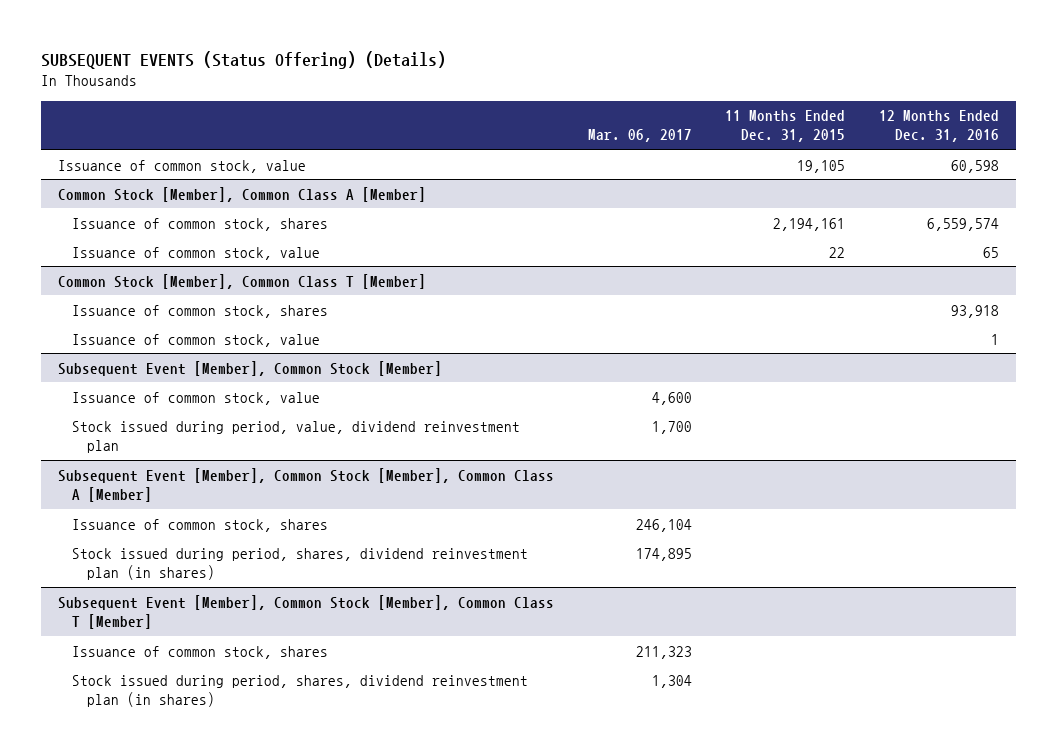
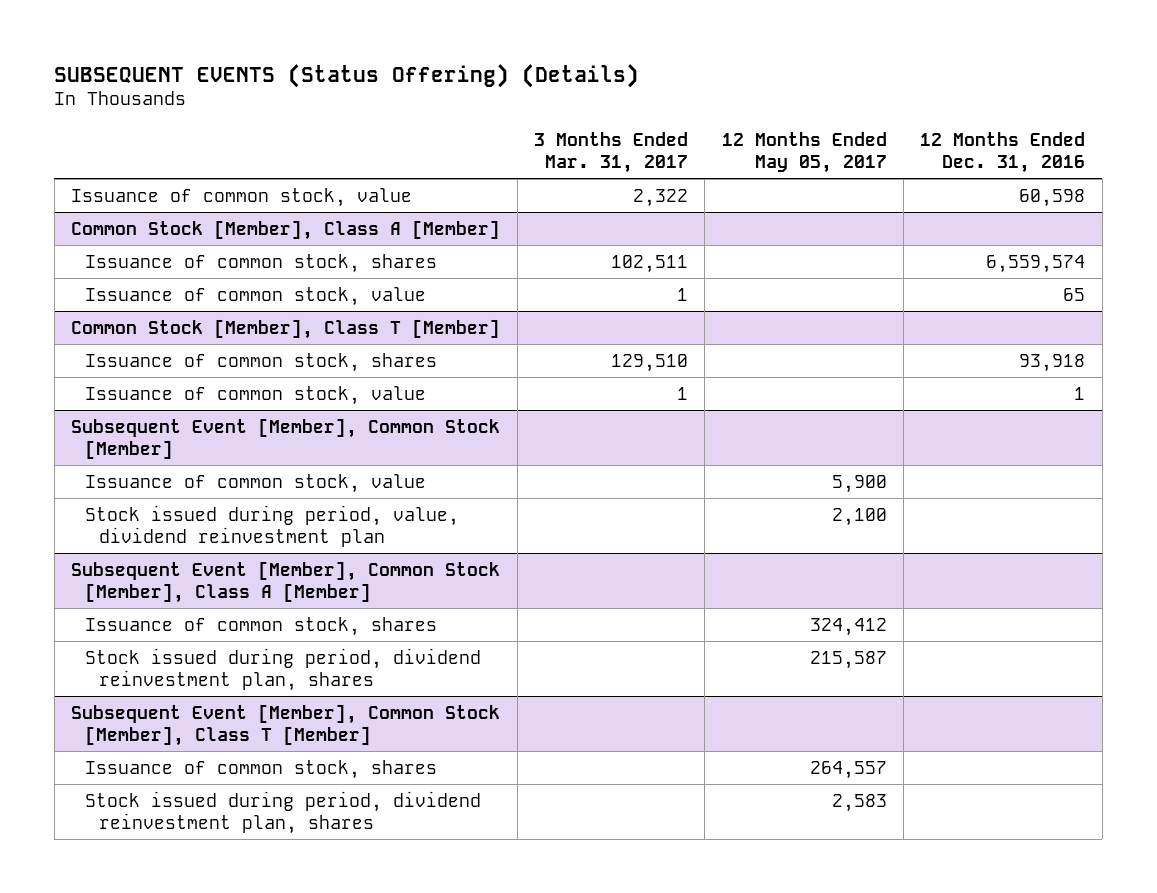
[587,129,692,143] Mar. 06, 2017 -> none
[725,110,846,143] 11 Months Ended Dec. 31, 2015 -> none
none -> [533,131,688,173] 3 Months Ended Mar. 31, 2017
none -> [721,131,887,173] 12 Months Ended May 05, 2017
[57,186,426,202] Common Stock [Member], Common Class A [Member] -> [71,219,501,240] Common Stock [Member], Class A [Member]
[57,273,426,289] Common Stock [Member], Common Class T [Member] -> [71,318,501,339] Common Stock [Member], Class T [Member]
[57,467,554,502] Subsequent Event [Member], Common Stock [Member], Common Class A [Member] -> [71,560,501,603] Subsequent Event [Member], Common Stock [Member], Class A [Member]
[72,547,529,580] Stock issued during period, shares, dividend reinvestment plan (in shares) -> [85,647,482,691] Stock issued during period, dividend reinvestment plan, shares
[57,594,554,629] Subsequent Event [Member], Common Stock [Member], Common Class T [Member] -> [71,703,501,746] Subsequent Event [Member], Common Stock [Member], Class T [Member]
[72,674,529,707] Stock issued during period, shares, dividend reinvestment plan (in shares) -> [85,790,482,834] Stock issued during period, dividend reinvestment plan, shares

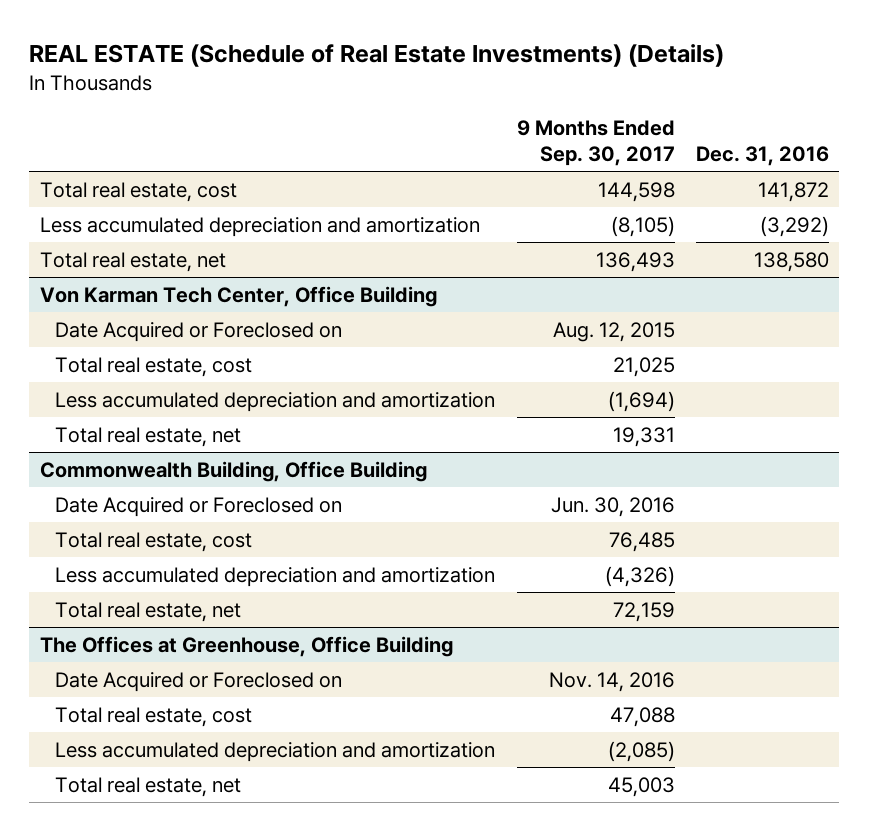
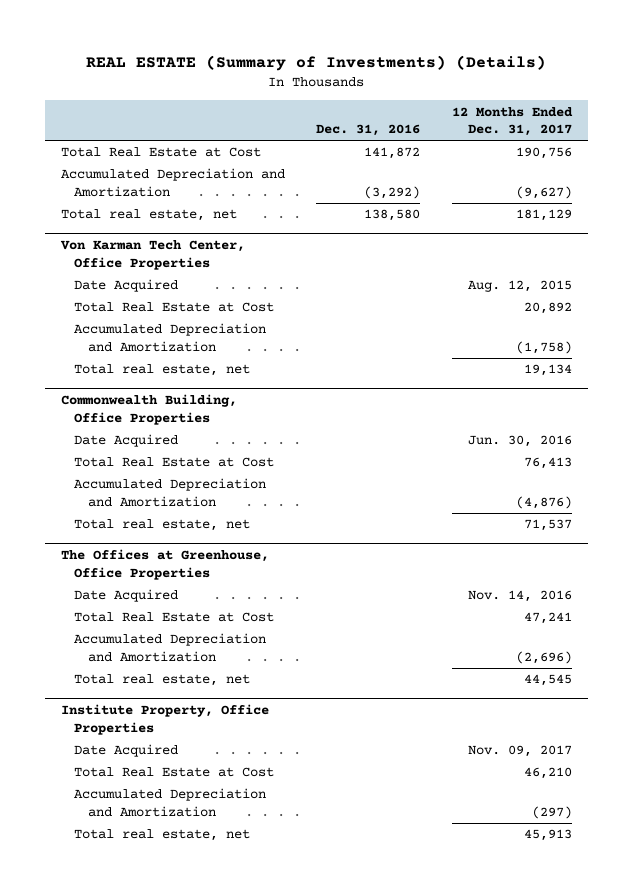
[29,43,725,67] REAL ESTATE (Schedule of Real Estate Investments) (Details) -> [86,55,547,72] REAL ESTATE (Summary of Investments) (Details)
[516,120,675,167] 9 Months Ended Sep. 30, 2017 -> none
none -> [452,106,574,137] 12 Months Ended Dec. 31, 2017
[40,182,238,203] Total real estate, cost -> [60,147,261,158] Total Real Estate at Cost
[40,217,481,238] Less accumulated depreciation and amortization -> [60,168,285,197] Accumulated Depreciation and Amortization
[40,286,438,308] Von Karman Tech Center, Office Building -> [59,240,245,270] Von Karman Tech Center, Office Properties
[55,322,343,343] Date Acquired or Foreclosed on -> [74,279,179,293] Date Acquired
[55,357,253,378] Total real estate, cost -> [74,302,275,313] Total Real Estate at Cost
[55,392,496,413] Less accumulated depreciation and amortization -> [74,323,267,352] Accumulated Depreciation and Amortization
[40,461,428,483] Commonwealth Building, Office Building -> [60,394,237,425] Commonwealth Building, Office Properties
[55,497,343,518] Date Acquired or Foreclosed on -> [74,434,179,448] Date Acquired
[55,532,253,553] Total real estate, cost -> [74,457,275,468] Total Real Estate at Cost
[55,567,496,588] Less accumulated depreciation and amortization -> [74,478,267,507] Accumulated Depreciation and Amortization
[40,636,454,658] The Offices at Greenhouse, Office Building -> [60,549,269,580] The Offices at Greenhouse, Office Properties
[55,672,343,693] Date Acquired or Foreclosed on -> [74,589,179,603] Date Acquired
[55,707,253,728] Total real estate, cost -> [74,612,275,623] Total Real Estate at Cost
[55,742,496,763] Less accumulated depreciation and amortization -> [74,633,267,662] Accumulated Depreciation and Amortization
none -> [60,704,269,735] Institute Property, Office Properties
none -> [74,744,179,758] Date Acquired
none -> [74,767,275,778] Total Real Estate at Cost
none -> [74,788,267,817] Accumulated Depreciation and Amortization
none -> [74,829,251,842] Total real estate, net

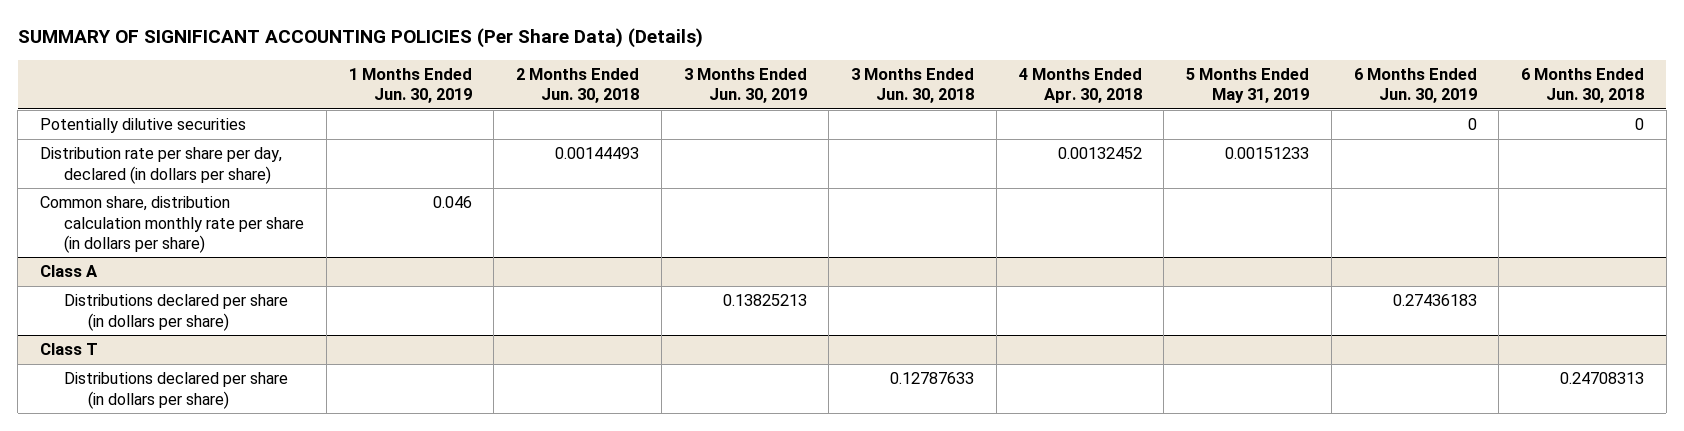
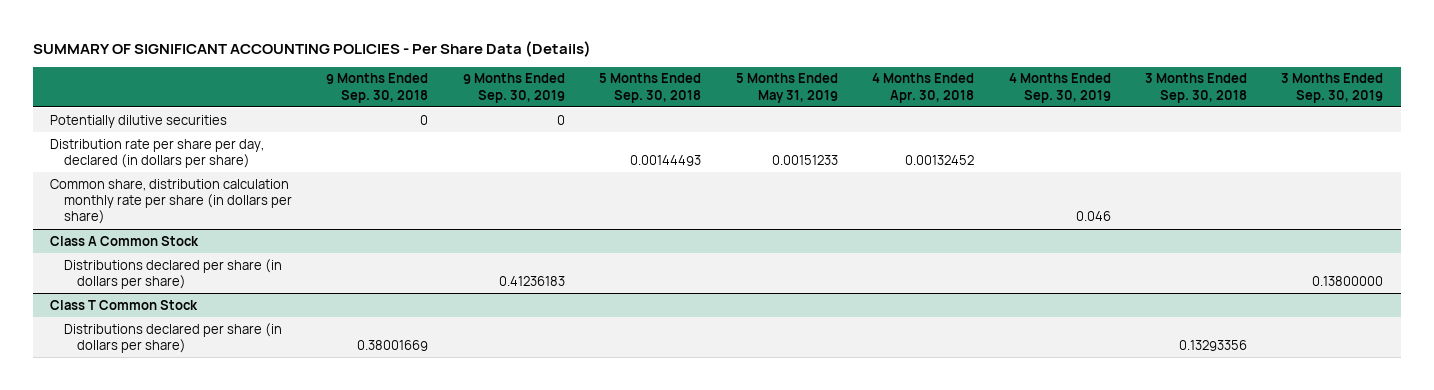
[17,28,703,49] SUMMARY OF SIGNIFICANT ACCOUNTING POLICIES (Per Share Data) (Details) -> [33,40,592,57] SUMMARY OF SIGNIFICANT ACCOUNTING POLICIES - Per Share Data (Details)
[348,68,472,104] 1 Months Ended Jun. 30, 2019 -> none
[516,68,640,104] 2 Months Ended Jun. 30, 2018 -> none
[683,68,807,104] 3 Months Ended Jun. 30, 2019 -> none
[851,68,975,104] 3 Months Ended Jun. 30, 2018 -> none
[1353,68,1477,104] 6 Months Ended Jun. 30, 2019 -> none
[1521,68,1645,104] 6 Months Ended Jun. 30, 2018 -> none
none -> [326,73,429,103] 9 Months Ended Sep. 30, 2018
none -> [462,73,565,103] 9 Months Ended Sep. 30, 2019
none -> [599,73,702,103] 5 Months Ended Sep. 30, 2018
none -> [1008,73,1111,103] 4 Months Ended Sep. 30, 2019
none -> [1144,73,1247,103] 3 Months Ended Sep. 30, 2018
none -> [1281,73,1384,103] 3 Months Ended Sep. 30, 2019
[40,265,99,278] Class A -> [50,235,200,246] Class A Common Stock
[40,343,99,356] Class T -> [50,299,199,310] Class T Common Stock

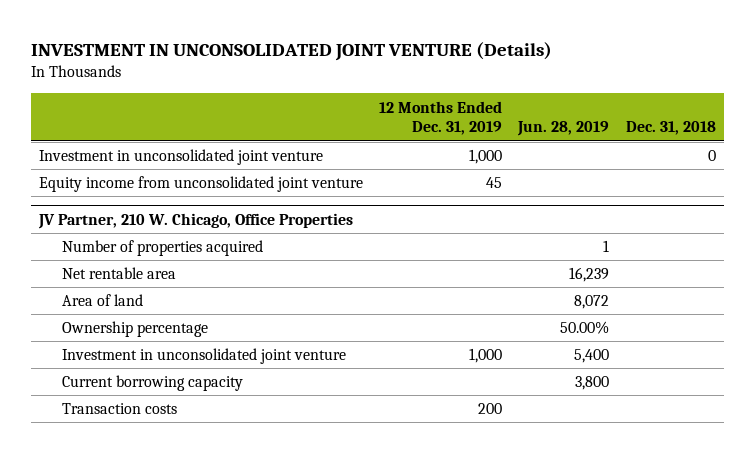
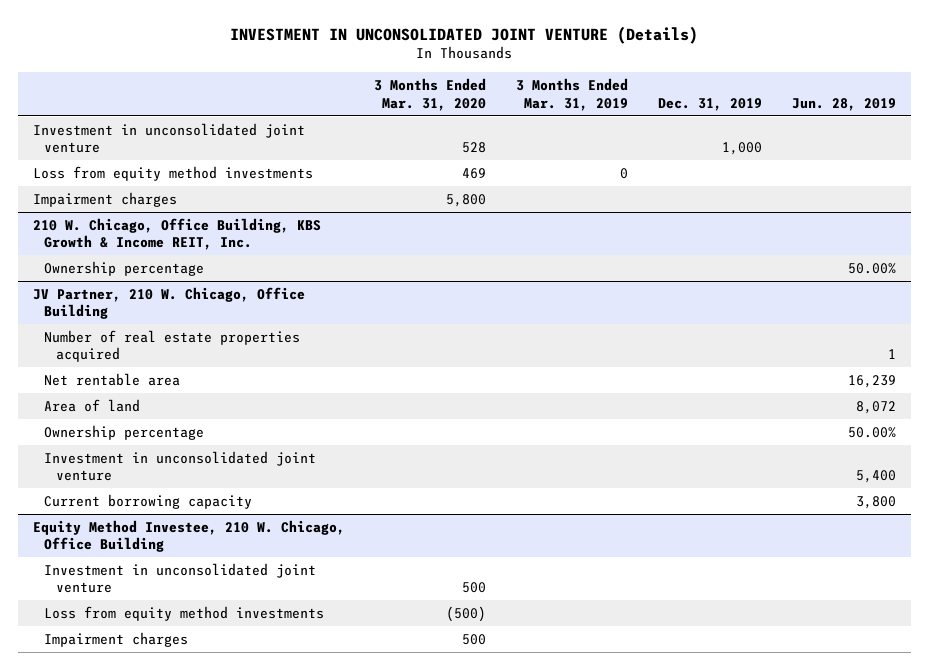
[379,100,503,136] 12 Months Ended Dec. 31, 2019 -> none
[625,121,716,136] Dec. 31, 2018 -> none
none -> [374,78,487,111] 3 Months Ended Mar. 31, 2020
none -> [516,78,629,111] 3 Months Ended Mar. 31, 2019
none -> [657,97,762,111] Dec. 31, 2019
[39,176,364,193] Equity income from unconsolidated joint venture -> [32,165,313,181] Loss from equity method investments
none -> [32,191,177,207] Impairment charges
none -> [32,217,321,251] 210 W. Chicago, Office Building, KBS Growth & Income REIT, Inc.
none -> [44,260,205,276] Ownership percentage
[38,213,354,230] JV Partner, 210 W. Chicago, Office Properties -> [32,286,305,320] JV Partner, 210 W. Chicago, Office Building
[62,240,264,257] Number of properties acquired -> [44,329,301,363] Number of real estate properties acquired
[62,403,178,415] Transaction costs -> none
none -> [32,519,345,553] Equity Method Investee, 210 W. Chicago, Office Building
none -> [44,562,317,594] Investment in unconsolidated joint venture
none -> [44,605,325,621] Loss from equity method investments
none -> [44,631,189,647] Impairment charges

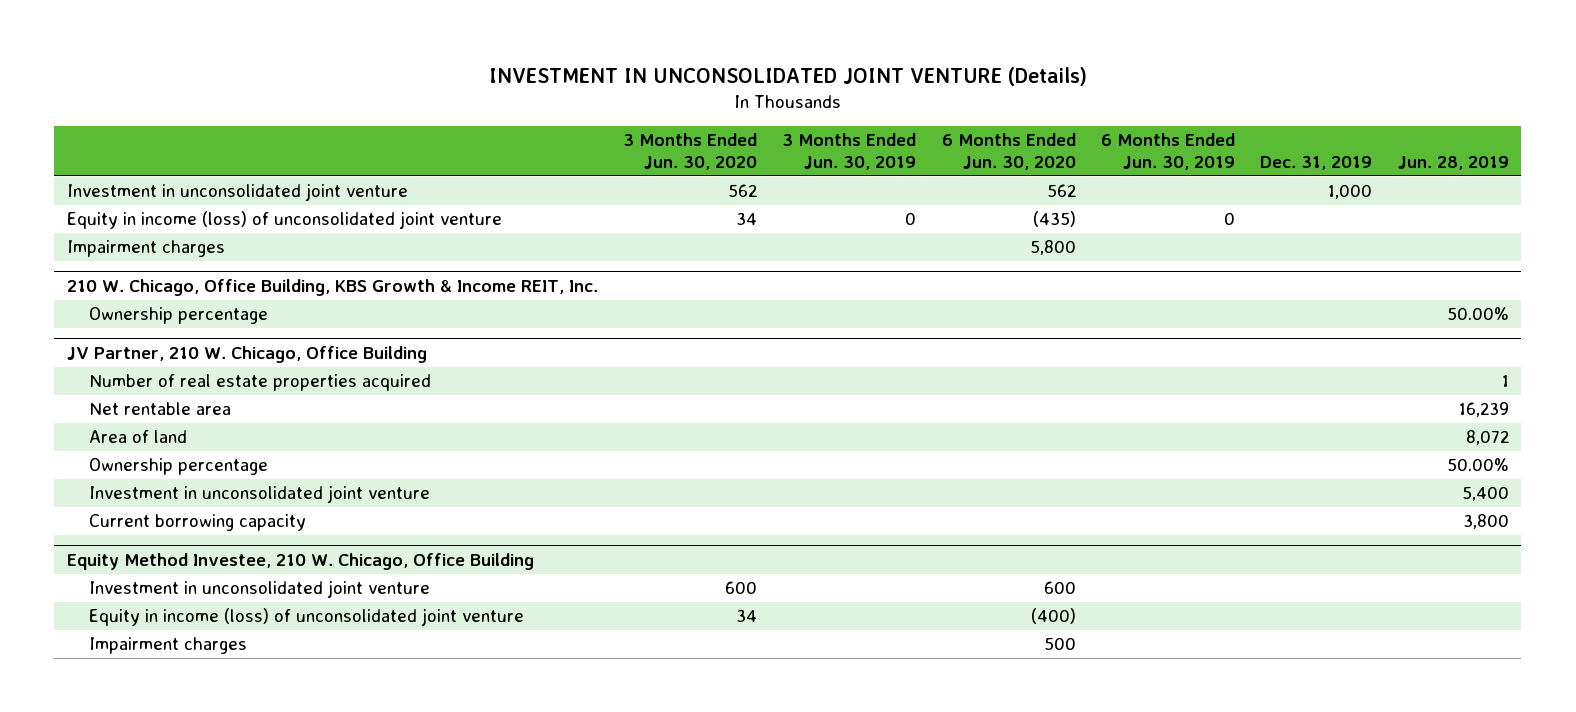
[374,78,487,111] 3 Months Ended Mar. 31, 2020 -> none
[516,78,629,111] 3 Months Ended Mar. 31, 2019 -> none
none -> [623,133,758,171] 3 Months Ended Jun. 30, 2020
none -> [782,133,917,171] 3 Months Ended Jun. 30, 2019
none -> [941,133,1076,171] 6 Months Ended Jun. 30, 2020
none -> [1101,133,1236,171] 6 Months Ended Jun. 30, 2019
[32,165,313,181] Loss from equity method investments -> [66,211,502,230] Equity in income (loss) of unconsolidated joint venture
[44,605,325,621] Loss from equity method investments -> [88,608,524,627] Equity in income (loss) of unconsolidated joint venture

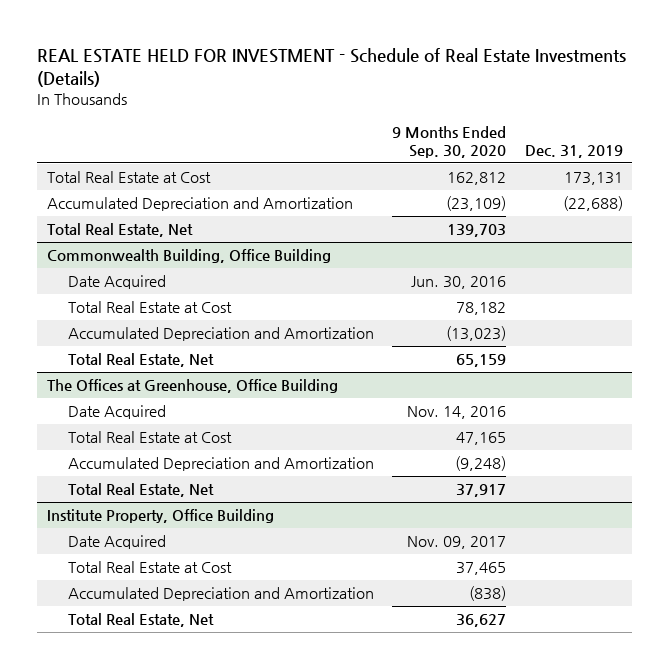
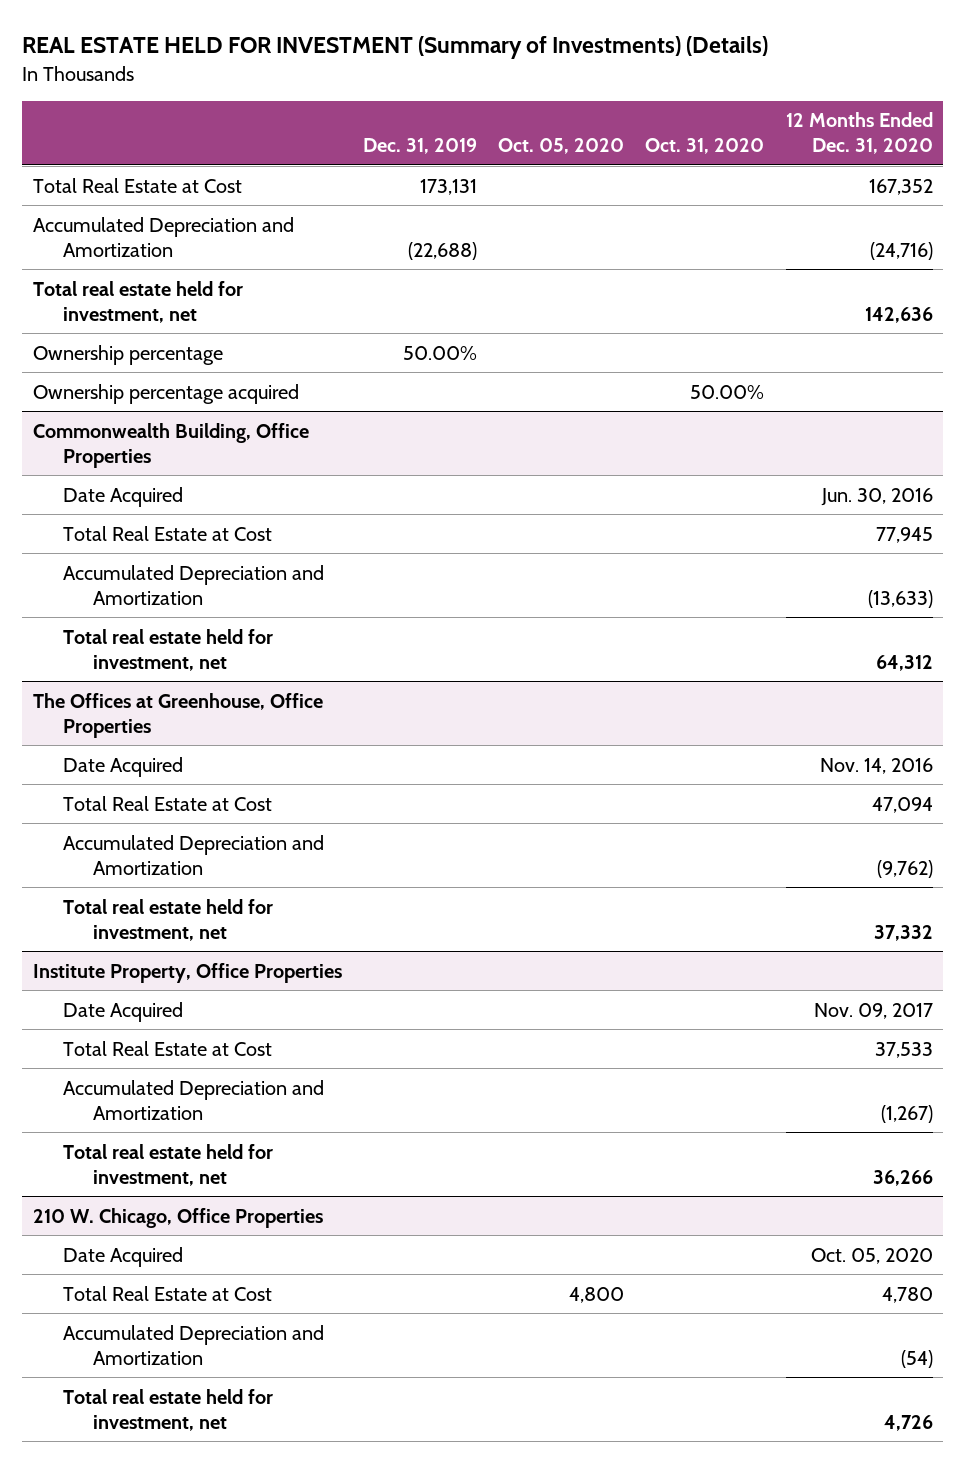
[37,47,627,87] REAL ESTATE HELD FOR INVESTMENT - Schedule of Real Estate Investments (Details) -> [22,36,769,60] REAL ESTATE HELD FOR INVESTMENT (Summary of Investments) (Details)
[392,125,507,158] 9 Months Ended Sep. 30, 2020 -> none
none -> [498,138,625,155] Oct. 05, 2020
none -> [645,138,765,155] Oct. 31, 2020
none -> [785,112,933,155] 12 Months Ended Dec. 31, 2020
[46,223,193,238] Total Real Estate, Net -> [32,280,243,323] Total real estate held for investment, net
none -> [32,344,223,365] Ownership percentage
none -> [32,383,299,404] Ownership percentage acquired
[46,249,331,264] Commonwealth Building, Office Building -> [32,422,309,468] Commonwealth Building, Office Properties
[67,353,214,368] Total Real Estate, Net -> [63,628,274,671] Total real estate held for investment, net
[46,379,338,394] The Offices at Greenhouse, Office Building -> [32,692,323,738] The Offices at Greenhouse, Office Properties
[67,483,214,498] Total Real Estate, Net -> [63,898,274,941] Total real estate held for investment, net
[46,509,274,524] Institute Property, Office Building -> [32,962,342,983] Institute Property, Office Properties
[67,613,214,628] Total Real Estate, Net -> [63,1143,274,1186] Total real estate held for investment, net
none -> [32,1207,323,1228] 210 W. Chicago, Office Properties
none -> [63,1246,184,1267] Date Acquired
none -> [63,1285,273,1301] Total Real Estate at Cost
none -> [63,1324,325,1365] Accumulated Depreciation and Amortization
none -> [63,1388,274,1431] Total real estate held for investment, net

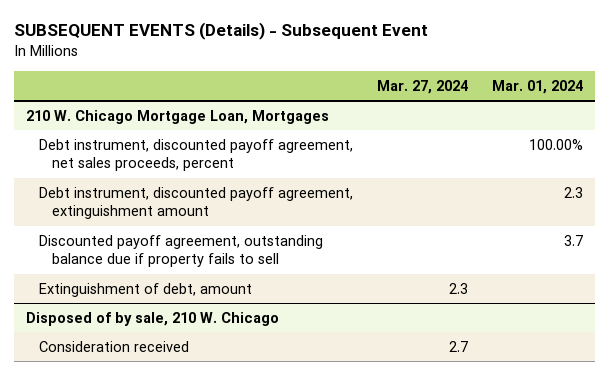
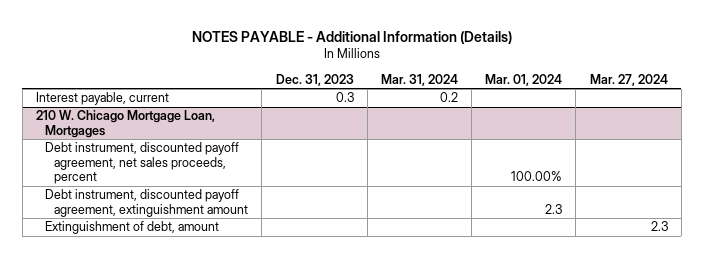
[13,22,428,41] SUBSEQUENT EVENTS (Details) - Subsequent Event -> [191,30,512,44] NOTES PAYABLE - Additional Information (Details)
none -> [275,74,354,87] Dec. 31, 2023
none -> [380,74,458,87] Mar. 31, 2024
none -> [36,92,170,106] Interest payable, current
[39,234,324,268] Discounted payoff agreement, outstanding balance due if property fails to sell -> none
[25,311,279,326] Disposed of by sale, 210 W. Chicago -> none
[39,340,190,352] Consideration received -> none

